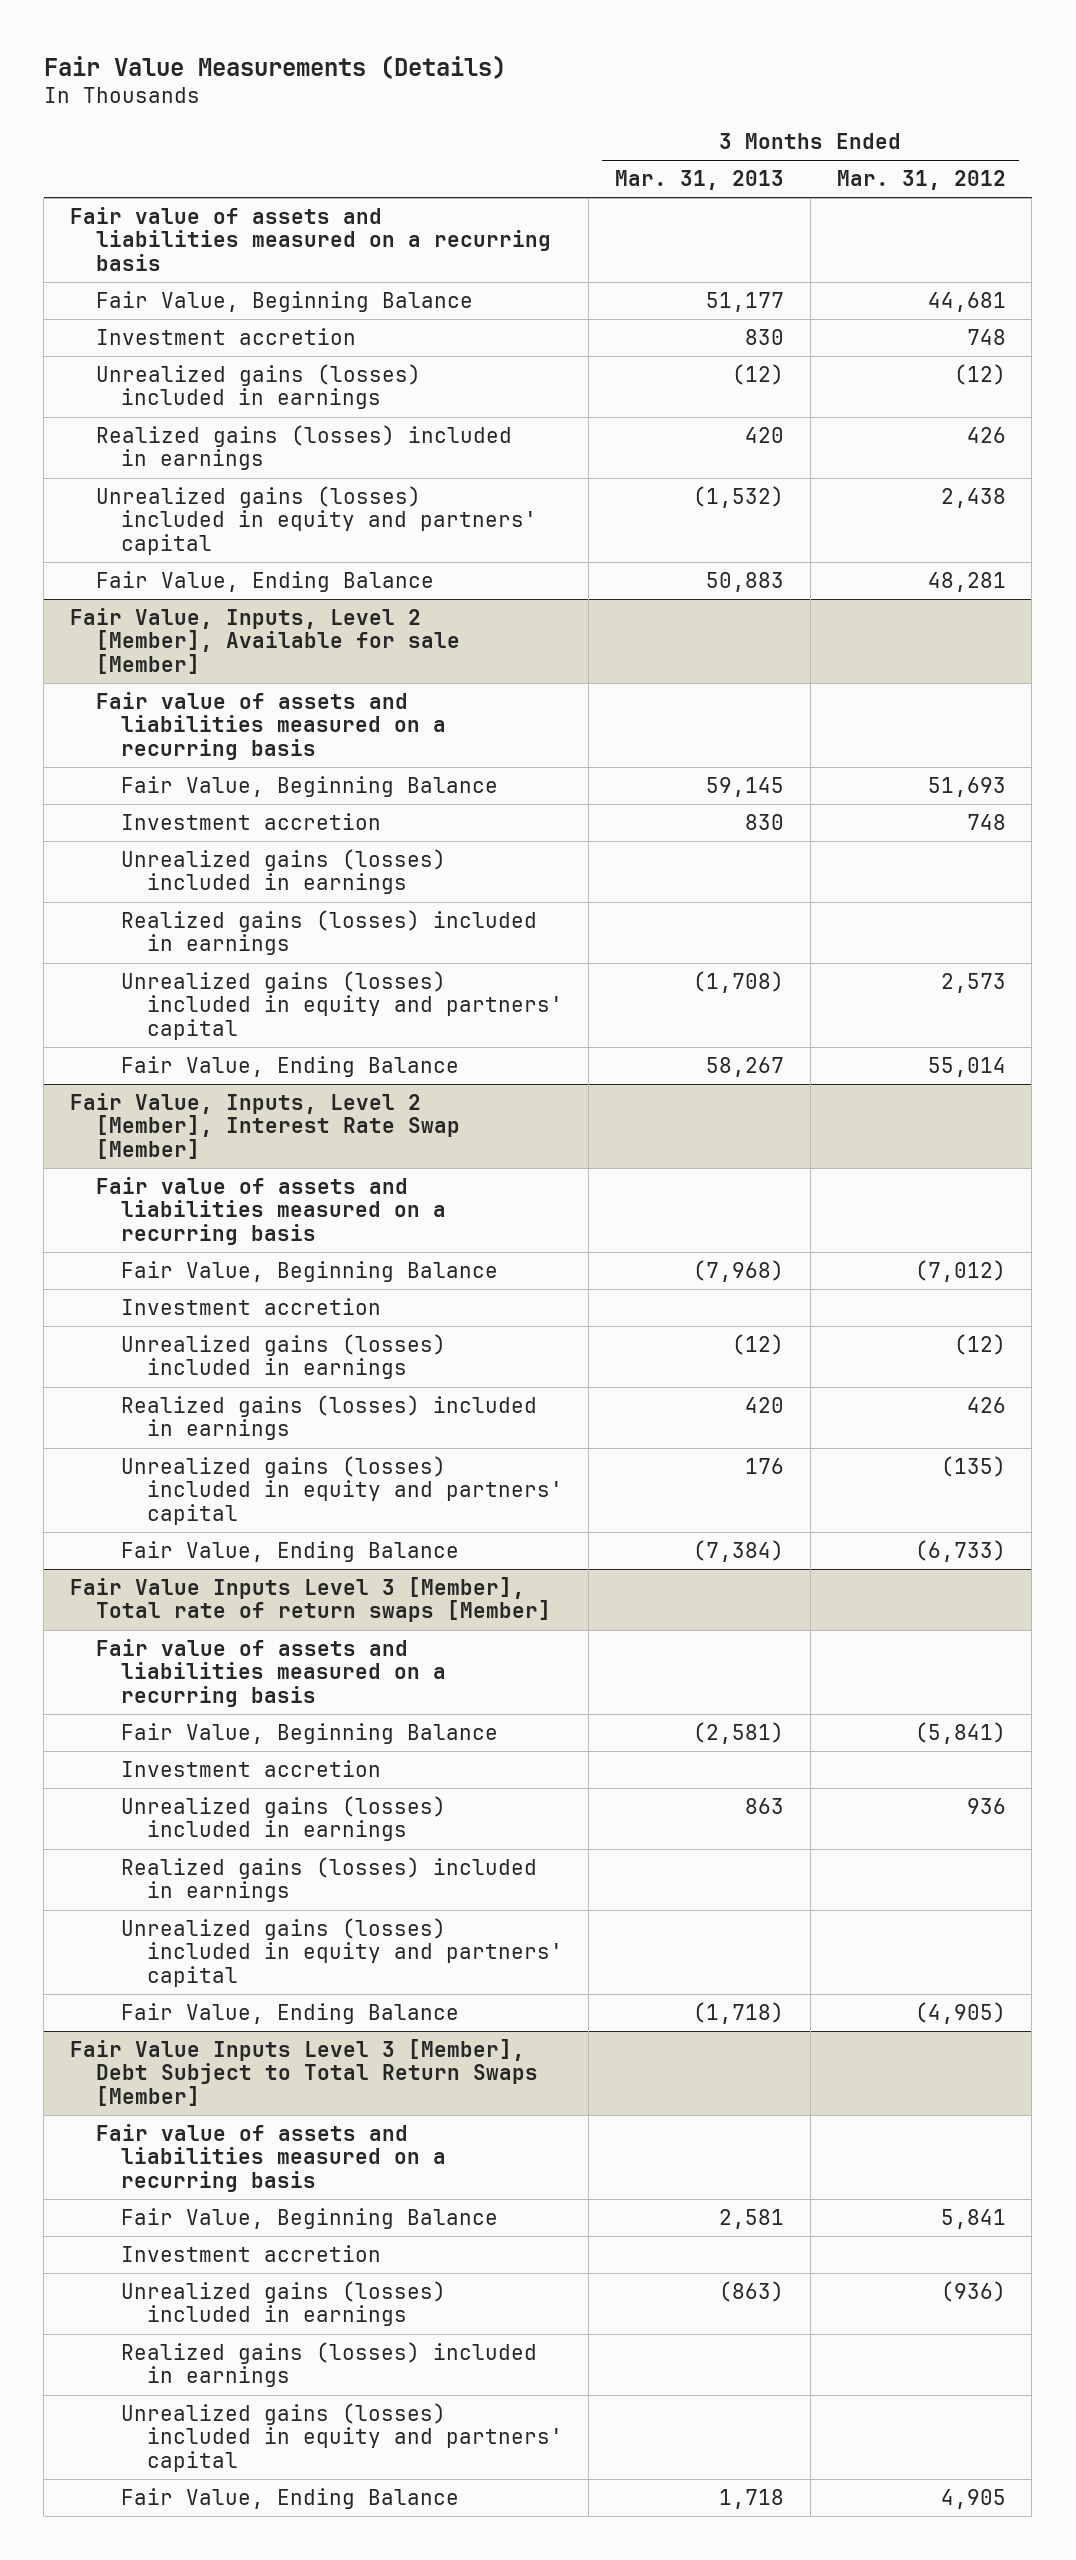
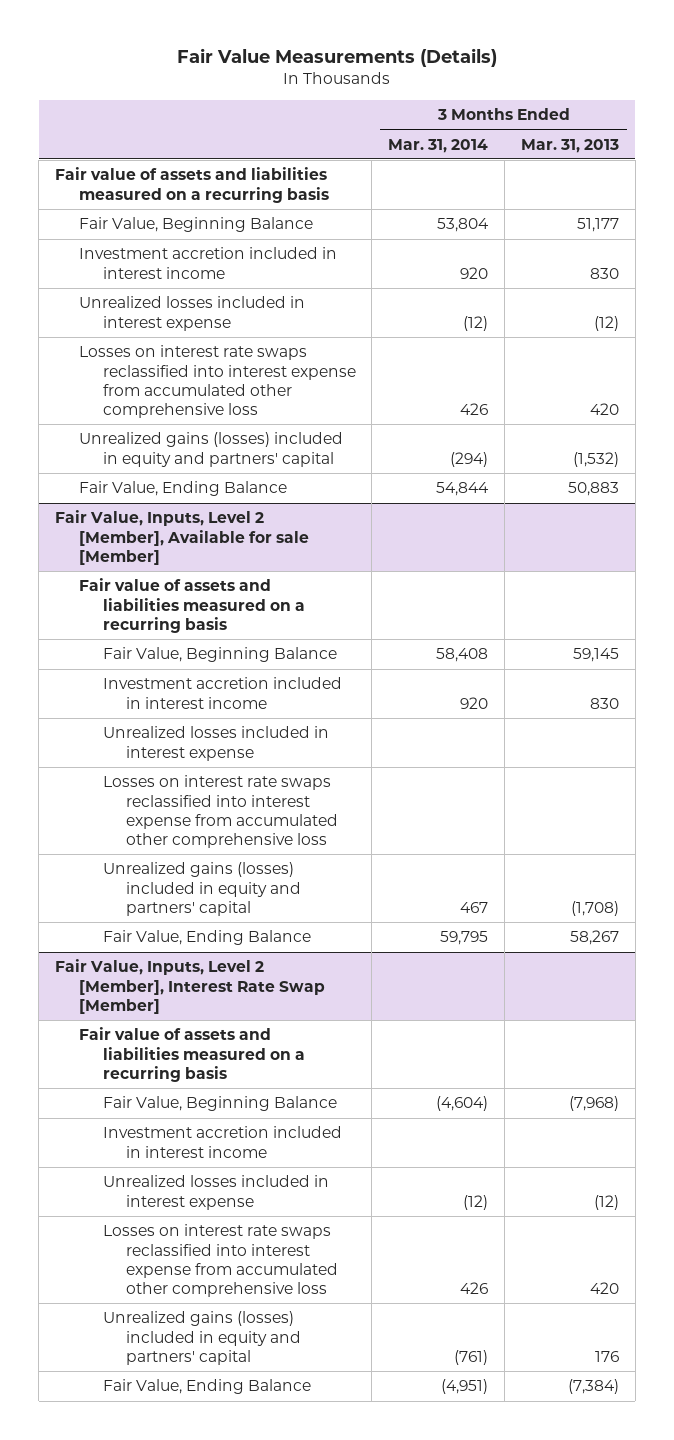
[836,170,1006,191] Mar. 31, 2012 -> none
none -> [388,138,489,153] Mar. 31, 2014
[95,424,512,471] Realized gains (losses) included in earnings -> none
[95,327,356,345] Investment accretion -> [78,247,337,279] Investment accretion included in interest income
[95,363,421,410] Unrealized gains (losses) included in earnings -> [78,296,305,331] Unrealized losses included in interest expense
none -> [78,345,356,419] Losses on interest rate swaps reclassified into interest expense from accumulated other comprehensive loss
[121,909,538,956] Realized gains (losses) included in earnings -> none
[121,812,382,830] Investment accretion -> [102,677,342,709] Investment accretion included in interest income
[121,848,447,895] Unrealized gains (losses) included in earnings -> [102,726,329,761] Unrealized losses included in interest expense
none -> [102,775,339,849] Losses on interest rate swaps reclassified into interest expense from accumulated other comprehensive loss
[121,1394,538,1441] Realized gains (losses) included in earnings -> none
[121,1297,382,1315] Investment accretion -> [102,1126,342,1158] Investment accretion included in interest income
[121,1333,447,1380] Unrealized gains (losses) included in earnings -> [102,1175,329,1210] Unrealized losses included in interest expense
none -> [102,1224,339,1298] Losses on interest rate swaps reclassified into interest expense from accumulated other comprehensive loss
[70,1576,551,1623] Fair Value Inputs Level 3 [Member], Total rate of return swaps [Member] -> none
[95,1638,447,1707] Fair value of assets and liabilities measured on a recurring basis -> none
[121,1722,499,1744] Fair Value, Beginning Balance -> none
[121,1759,382,1777] Investment accretion -> none
[121,1795,447,1842] Unrealized gains (losses) included in earnings -> none
[121,1856,538,1903] Realized gains (losses) included in earnings -> none
[121,1917,563,1987] Unrealized gains (losses) included in equity and partners' capital -> none
[121,2002,460,2024] Fair Value, Ending Balance -> none
[70,2038,538,2106] Fair Value Inputs Level 3 [Member], Debt Subject to Total Return Swaps [Member] -> none
[95,2123,447,2192] Fair value of assets and liabilities measured on a recurring basis -> none
[121,2207,499,2229] Fair Value, Beginning Balance -> none
[121,2244,382,2262] Investment accretion -> none
[121,2280,447,2327] Unrealized gains (losses) included in earnings -> none
[121,2341,538,2388] Realized gains (losses) included in earnings -> none
[121,2402,563,2472] Unrealized gains (losses) included in equity and partners' capital -> none
[121,2487,460,2509] Fair Value, Ending Balance -> none

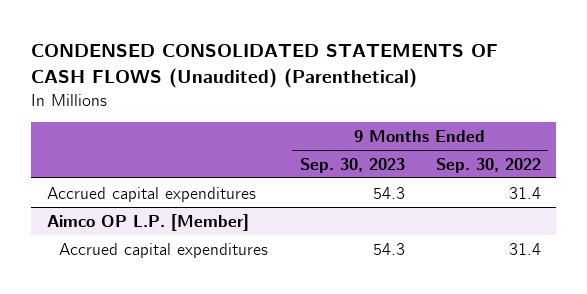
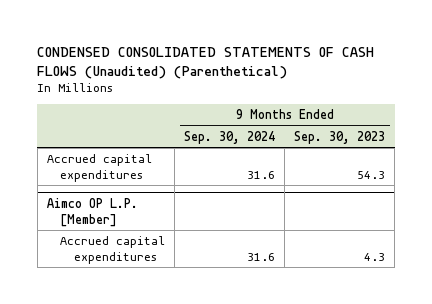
[435,157,541,173] Sep. 30, 2022 -> none
none -> [184,130,276,144] 9 Months Ended Sep. 30, 2024
[372,242,405,255] 54.3 -> [364,252,386,261] 4.3

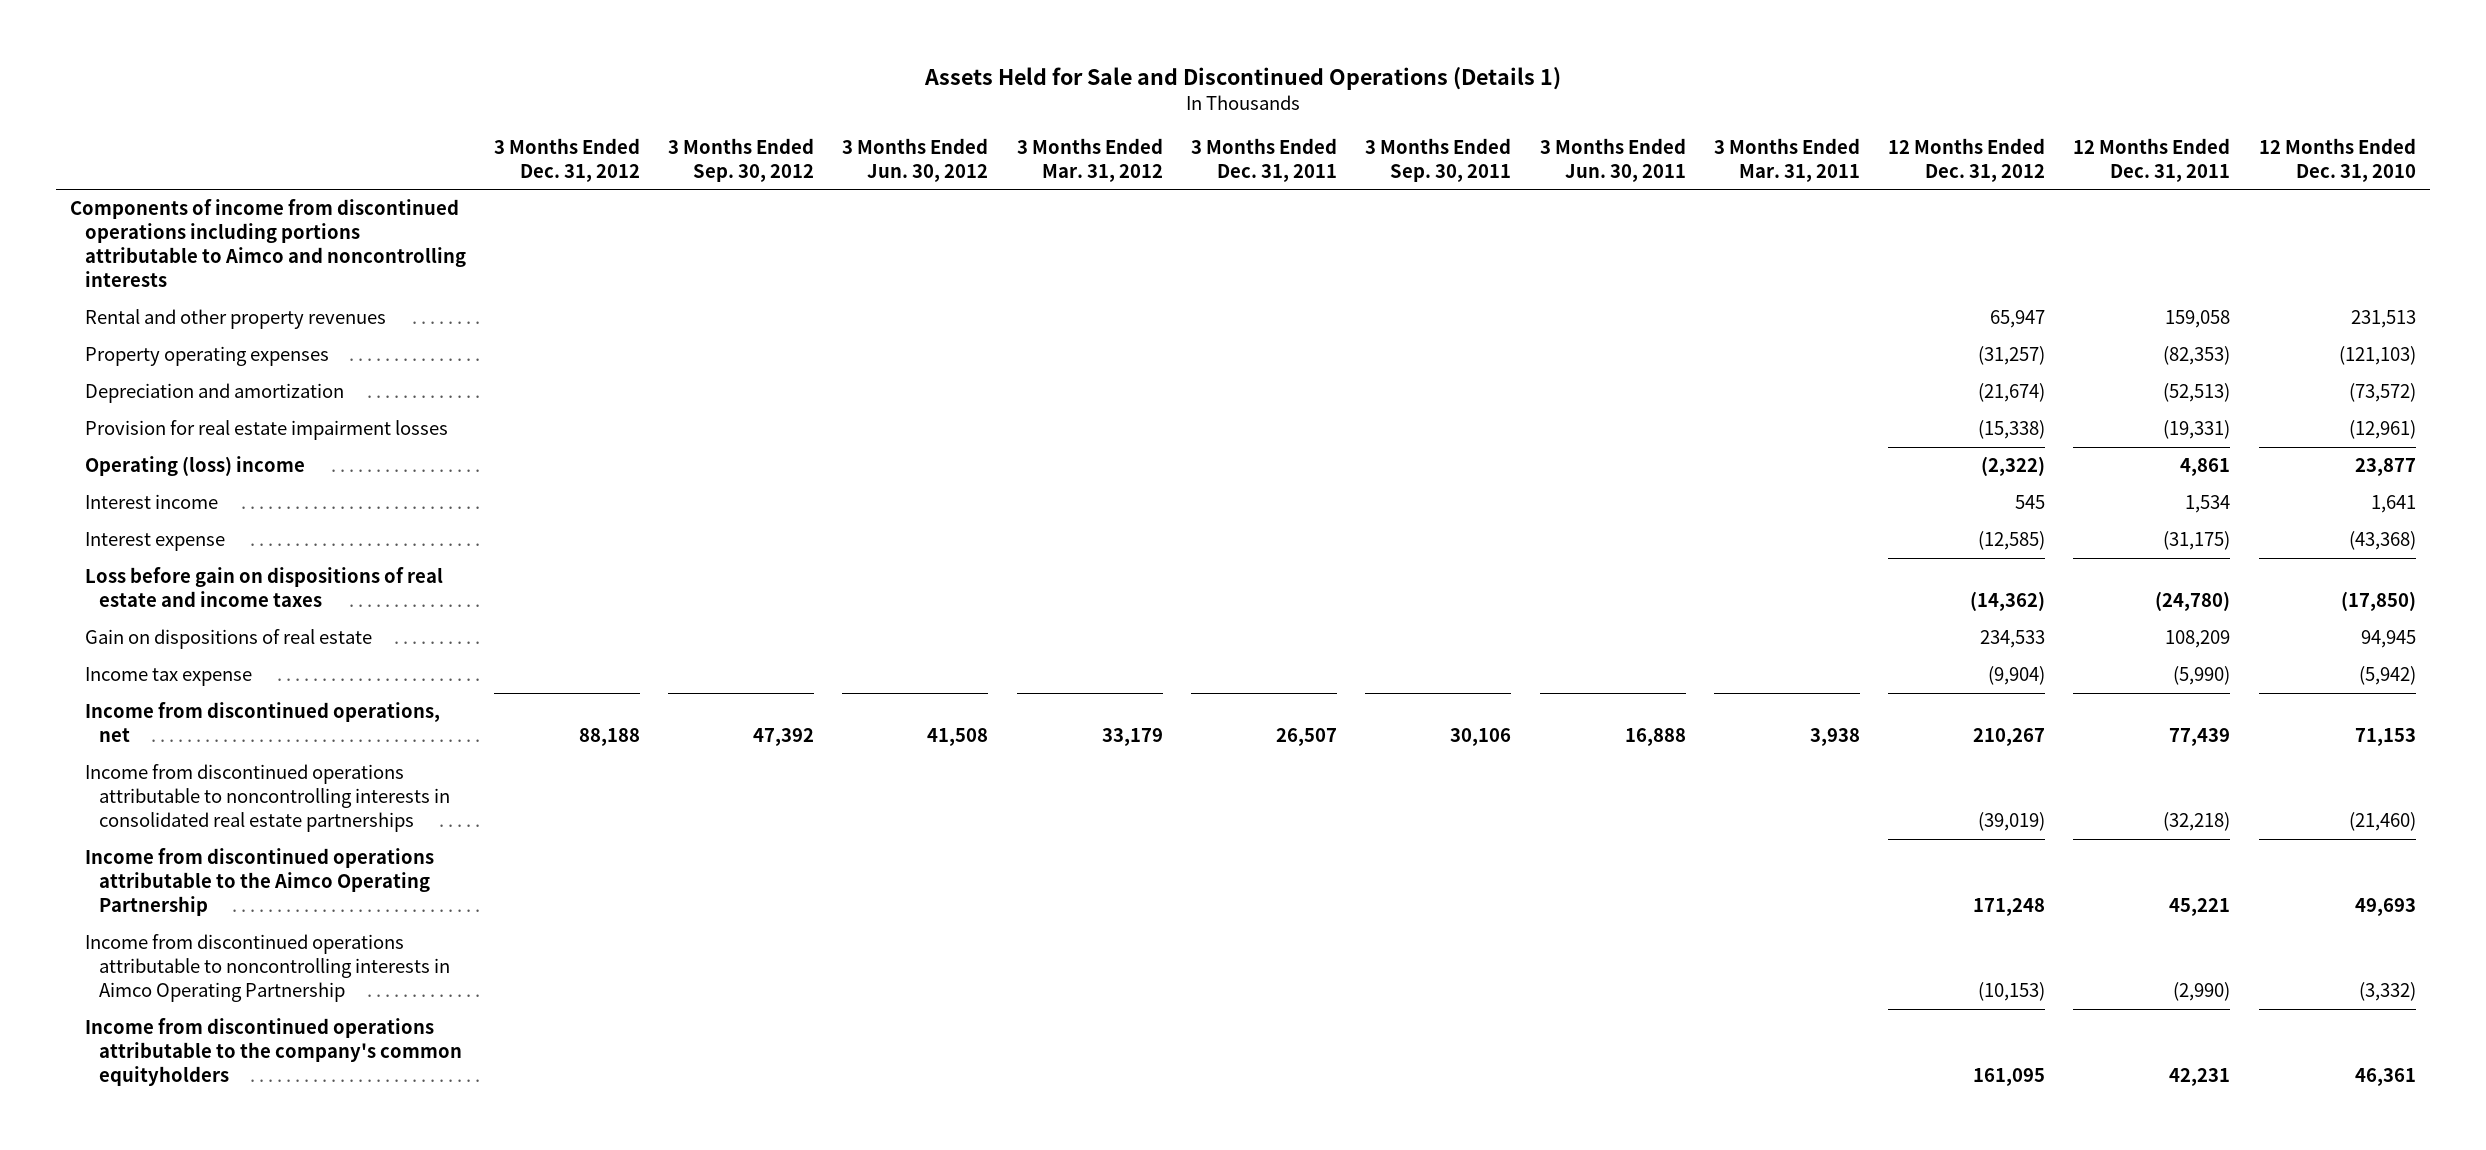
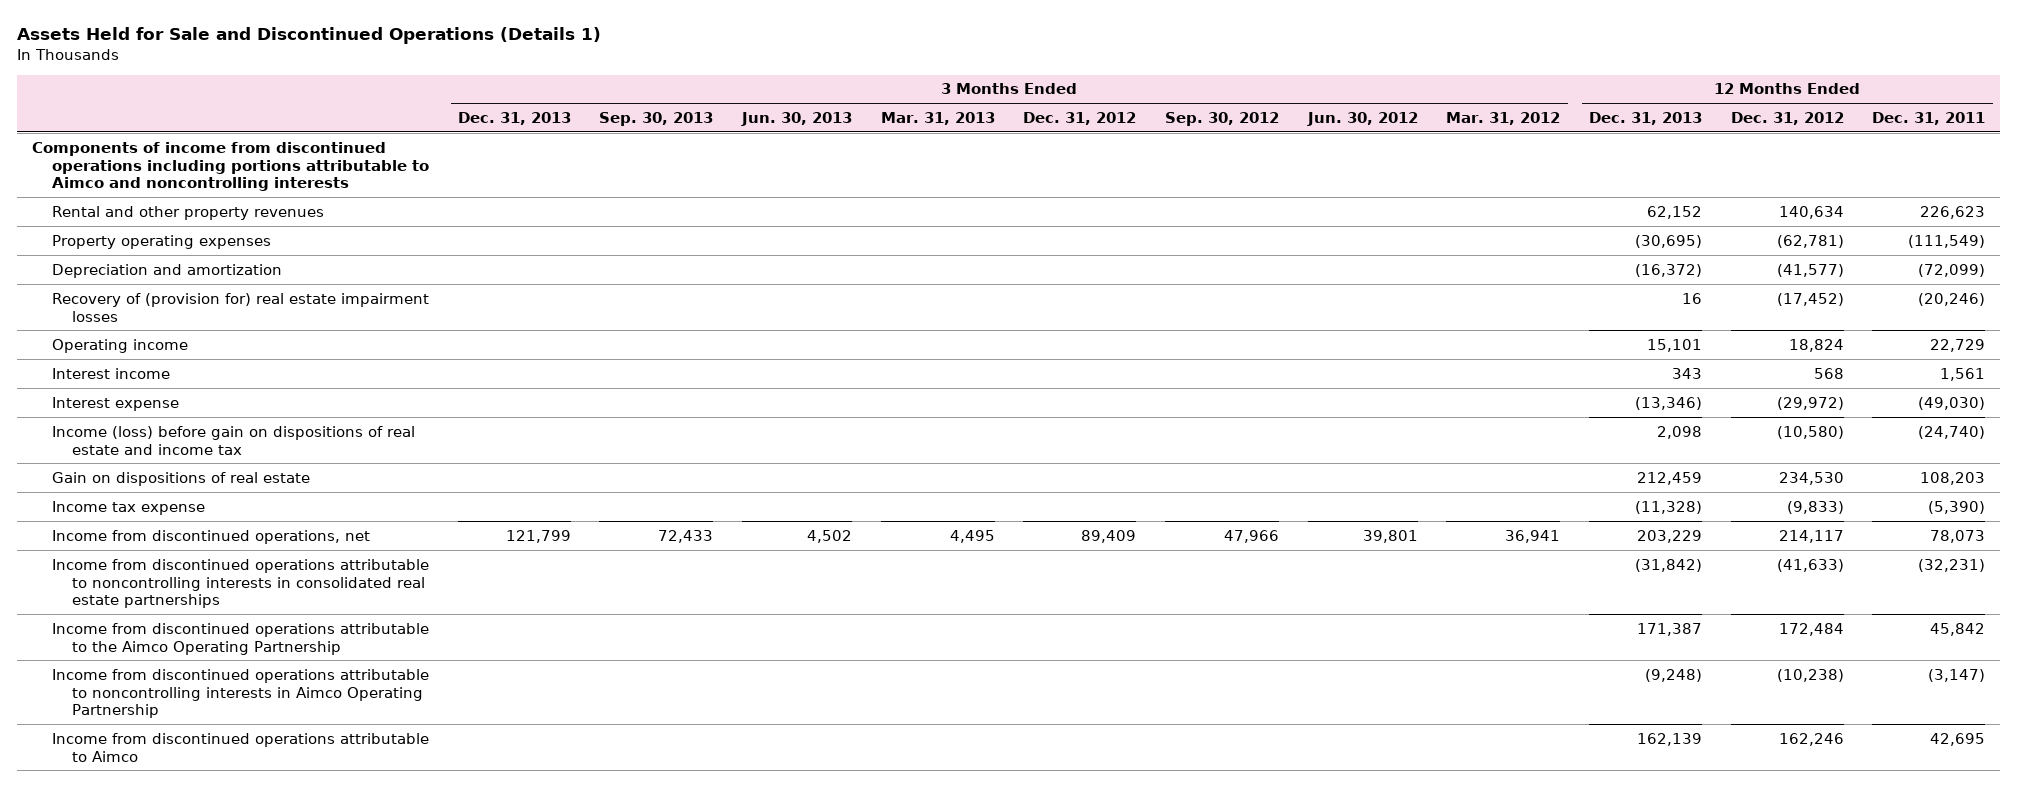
[1191,137,1338,182] 3 Months Ended Dec. 31, 2011 -> none
[1365,137,1512,182] 3 Months Ended Sep. 30, 2011 -> none
[1539,137,1686,182] 3 Months Ended Jun. 30, 2011 -> none
[1713,137,1860,182] 3 Months Ended Mar. 31, 2011 -> none
[2258,137,2416,182] 12 Months Ended Dec. 31, 2010 -> none
none -> [457,111,571,125] Dec. 31, 2013
none -> [599,111,714,126] Sep. 30, 2013
none -> [741,111,853,126] Jun. 30, 2013
none -> [880,111,995,125] Mar. 31, 2013
none -> [1589,111,1703,125] Dec. 31, 2013
[1990,310,2046,329] 65,947 -> [1778,205,1844,219] 140,634
[2165,310,2231,329] 159,058 -> [1920,205,1986,219] 226,623
[1978,346,2046,366] (31,257) -> [1776,234,1844,248] (62,781)
[2163,346,2231,366] (82,353) -> [1908,234,1986,248] (111,549)
[1978,383,2046,403] (21,674) -> [1776,263,1844,277] (41,577)
[2163,383,2231,403] (52,513) -> [1918,263,1986,277] (72,099)
[84,420,448,441] Provision for real estate impairment losses -> [52,292,430,322] Recovery of (provision for) real estate impairment losses
[1978,420,2046,440] (15,338) -> [1776,292,1844,306] (17,452)
[2163,420,2231,440] (19,331) -> [1918,292,1986,306] (20,246)
[84,456,305,477] Operating (loss) income -> [52,338,189,353] Operating income
[1981,456,2046,477] (2,322) -> [1788,338,1844,352] 18,824
[2180,458,2231,477] 4,861 -> [1930,338,1986,352] 22,729
[2015,495,2046,510] 545 -> [1813,367,1844,379] 568
[2185,495,2231,514] 1,534 -> [1940,367,1986,381] 1,561
[1978,531,2046,551] (12,585) -> [1776,396,1844,410] (29,972)
[2163,531,2231,551] (31,175) -> [1918,396,1986,410] (49,030)
[84,567,443,608] Loss before gain on dispositions of real estate and income taxes -> [52,425,416,455] Income (loss) before gain on dispositions of real estate and income tax
[1970,591,2046,612] (14,362) -> [1776,425,1844,439] (10,580)
[2155,591,2231,612] (24,780) -> [1918,425,1986,439] (24,740)
[1980,630,2046,649] 234,533 -> [1778,471,1844,485] 234,530
[2165,630,2231,649] 108,209 -> [1920,471,1986,485] 108,203
[1988,666,2046,686] (9,904) -> [1786,500,1844,514] (9,833)
[2173,666,2231,686] (5,990) -> [1928,500,1986,514] (5,390)
[578,728,640,747] 88,188 -> [1081,529,1137,543] 89,409
[753,728,815,747] 47,392 -> [1224,529,1280,543] 47,966
[927,728,989,747] 41,508 -> [1362,529,1418,543] 39,801
[1101,728,1163,747] 33,179 -> [1505,529,1561,543] 36,941
[1973,728,2046,747] 210,267 -> [1778,529,1844,543] 214,117
[2169,728,2231,747] 77,439 -> [1930,529,1986,543] 78,073
[1978,812,2046,832] (39,019) -> [1776,558,1844,572] (41,633)
[2163,812,2231,832] (32,218) -> [1918,558,1986,572] (32,231)
[1973,898,2046,917] 171,248 -> [1778,622,1844,636] 172,484
[2169,898,2231,917] 45,221 -> [1930,622,1986,636] 45,842
[1978,982,2046,1002] (10,153) -> [1776,668,1844,682] (10,238)
[2173,982,2231,1002] (2,990) -> [1928,668,1986,682] (3,147)
[84,1018,463,1087] Income from discontinued operations attributable to the company's common equityholders -> [52,732,430,762] Income from discontinued operations attributable to Aimco
[1973,1068,2046,1087] 161,095 -> [1778,732,1844,746] 162,246
[2169,1068,2231,1087] 42,231 -> [1930,732,1986,746] 42,695

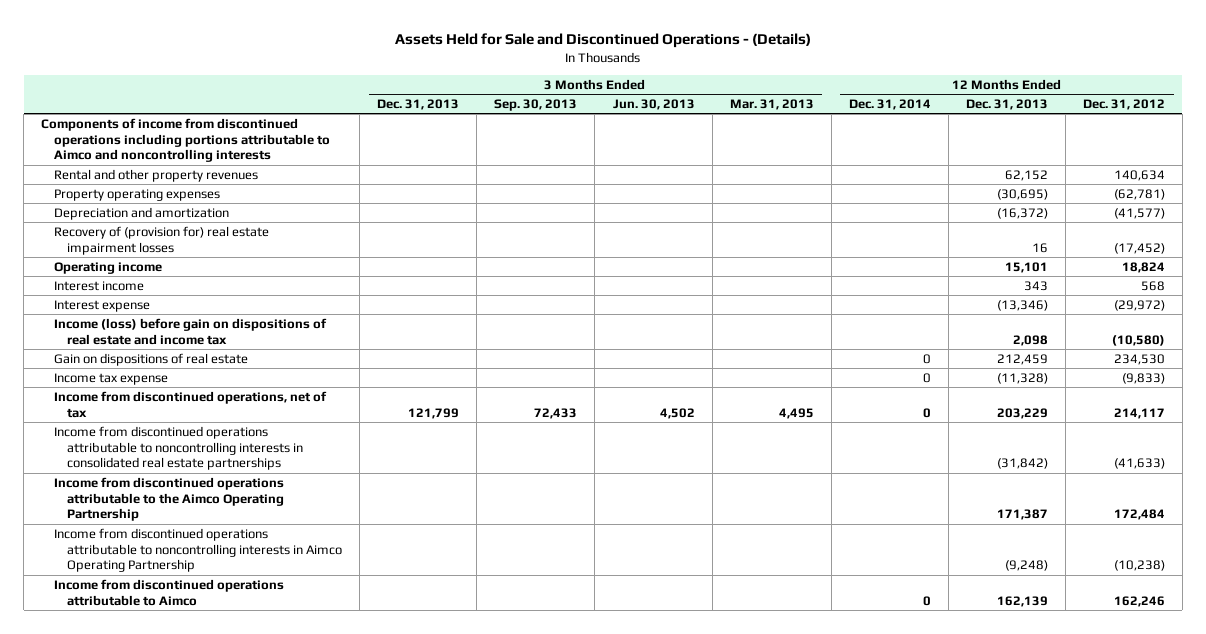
[17,27,602,45] Assets Held for Sale and Discontinued Operations (Details 1) -> [395,33,812,49] Assets Held for Sale and Discontinued Operations - (Details)
[1023,111,1137,125] Dec. 31, 2012 -> none
[1165,111,1280,126] Sep. 30, 2012 -> none
[1306,111,1418,126] Jun. 30, 2012 -> none
[1446,111,1561,125] Mar. 31, 2012 -> none
[1872,111,1986,125] Dec. 31, 2011 -> none
none -> [848,98,931,110] Dec. 31, 2014
[52,529,371,544] Income from discontinued operations, net -> [54,390,328,418] Income from discontinued operations, net of tax

